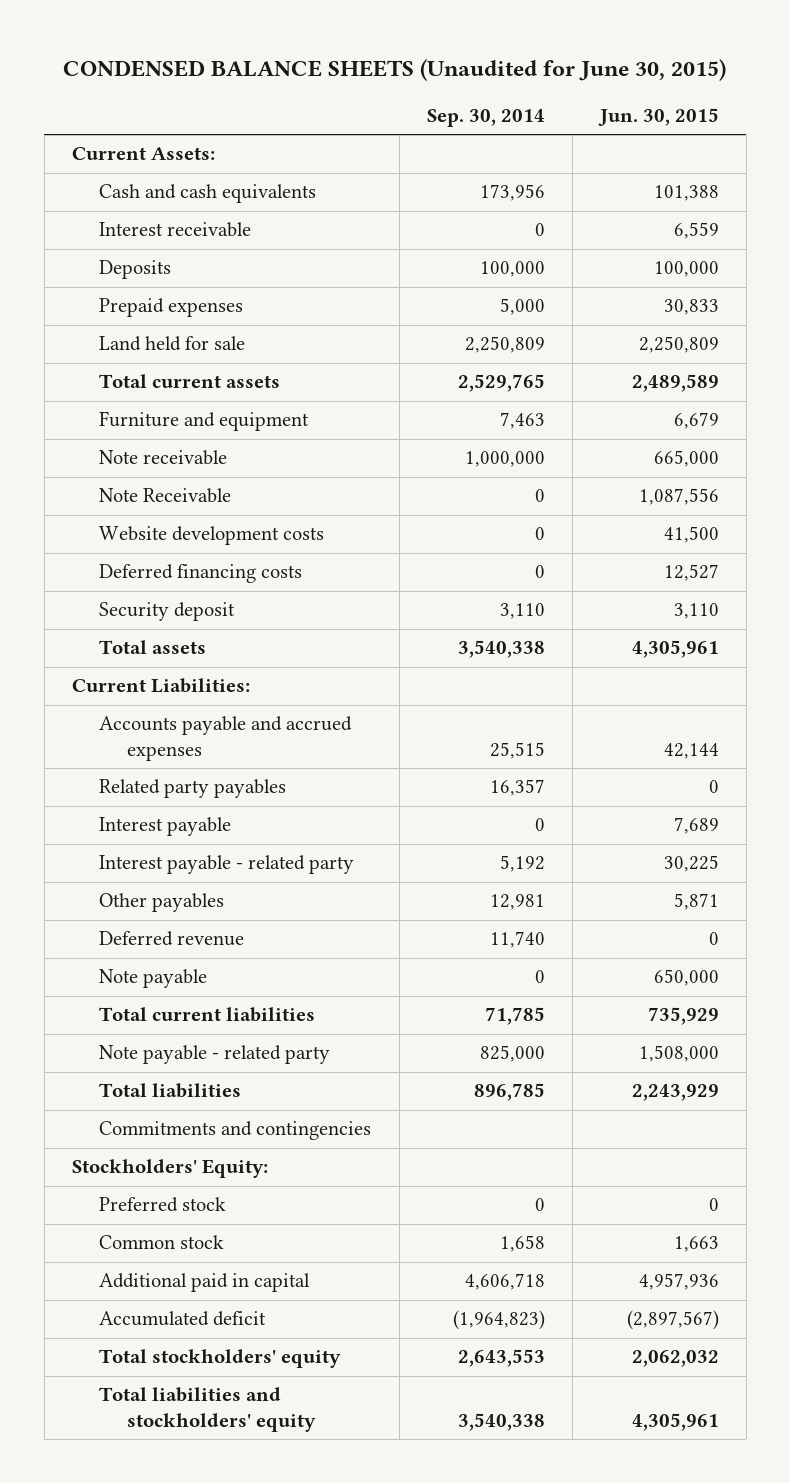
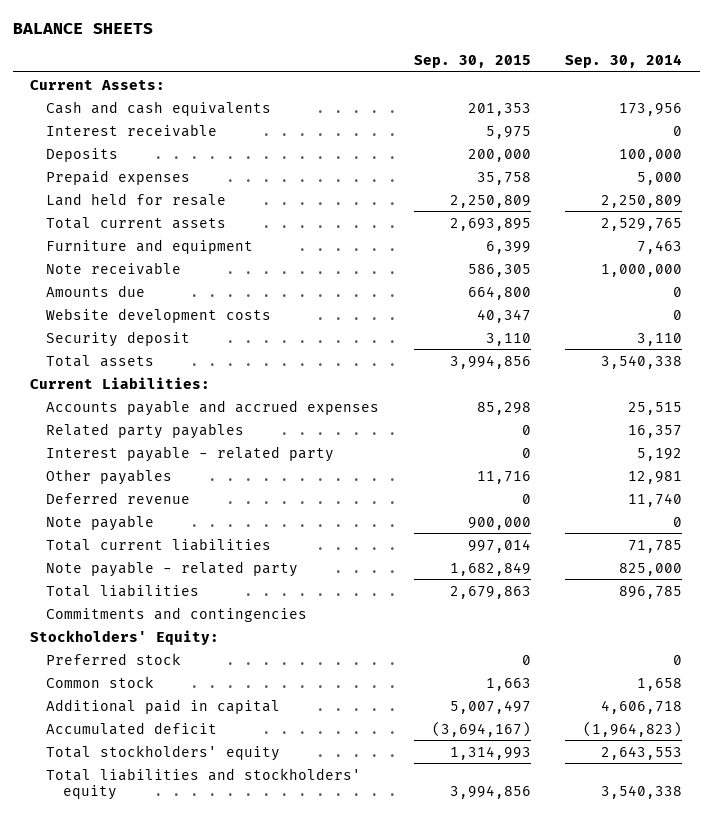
[63,58,727,81] CONDENSED BALANCE SHEETS (Unaudited for June 30, 2015) -> [12,23,153,35] BALANCE SHEETS
[597,108,719,127] Jun. 30, 2015 -> none
none -> [413,54,531,68] Sep. 30, 2015
[99,336,246,352] Land held for sale -> [46,192,227,206] Land held for resale
[99,488,232,504] Note Receivable -> none
none -> [46,284,146,297] Amounts due
[99,564,303,584] Deferred financing costs -> none
[99,817,232,837] Interest payable -> none

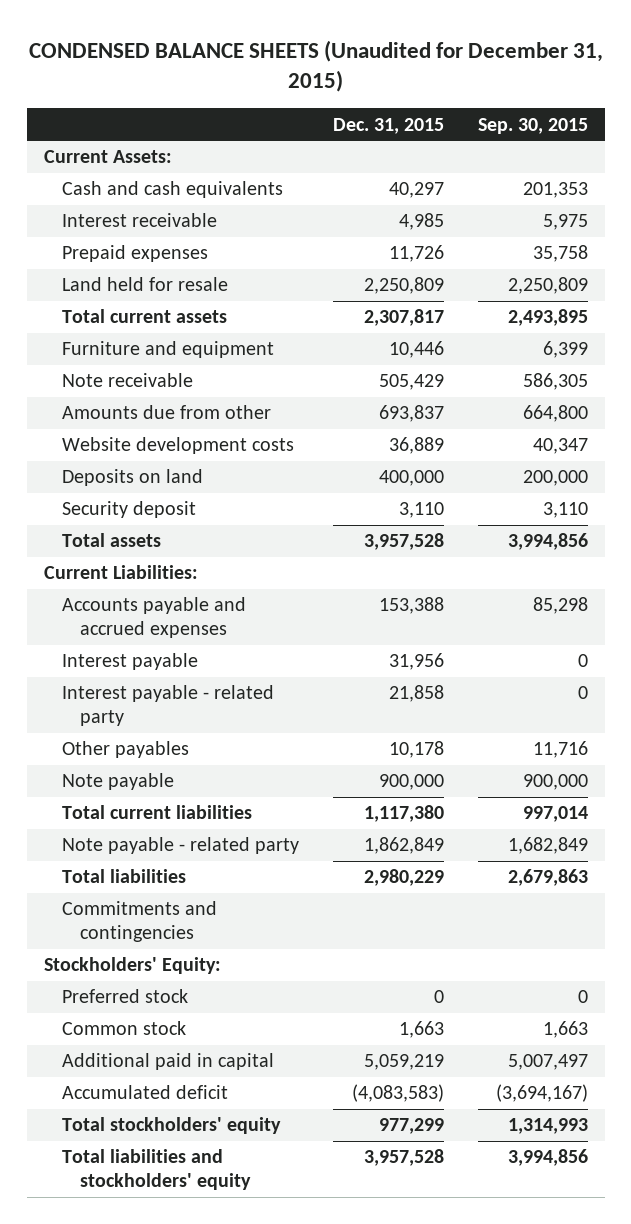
[12,23,153,35] BALANCE SHEETS -> [28,39,603,93] CONDENSED BALANCE SHEETS (Unaudited for December 31, 2015)
[565,53,683,68] Sep. 30, 2014 -> none
none -> [332,117,444,134] Dec. 31, 2015
[46,147,119,162] Deposits -> none
[449,217,531,231] 2,693,895 -> [507,309,588,327] 2,493,895
[46,284,146,297] Amounts due -> [62,405,272,420] Amounts due from other
none -> [62,469,204,487] Deposits on land
[46,422,245,439] Related party payables -> none
none -> [62,653,199,671] Interest payable
[46,491,191,504] Deferred revenue -> none

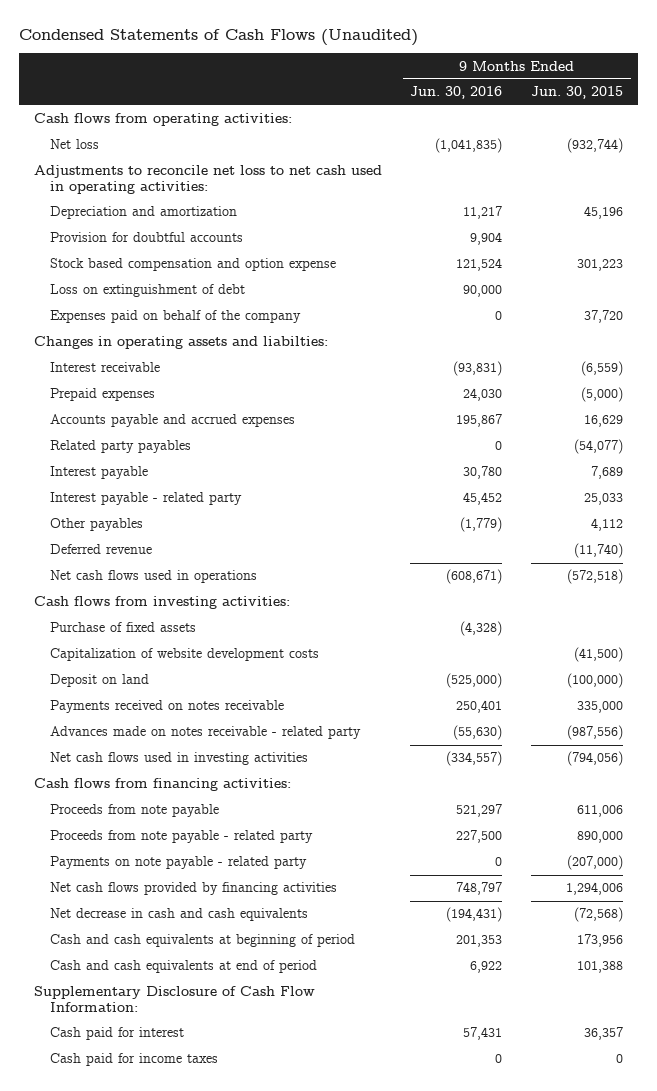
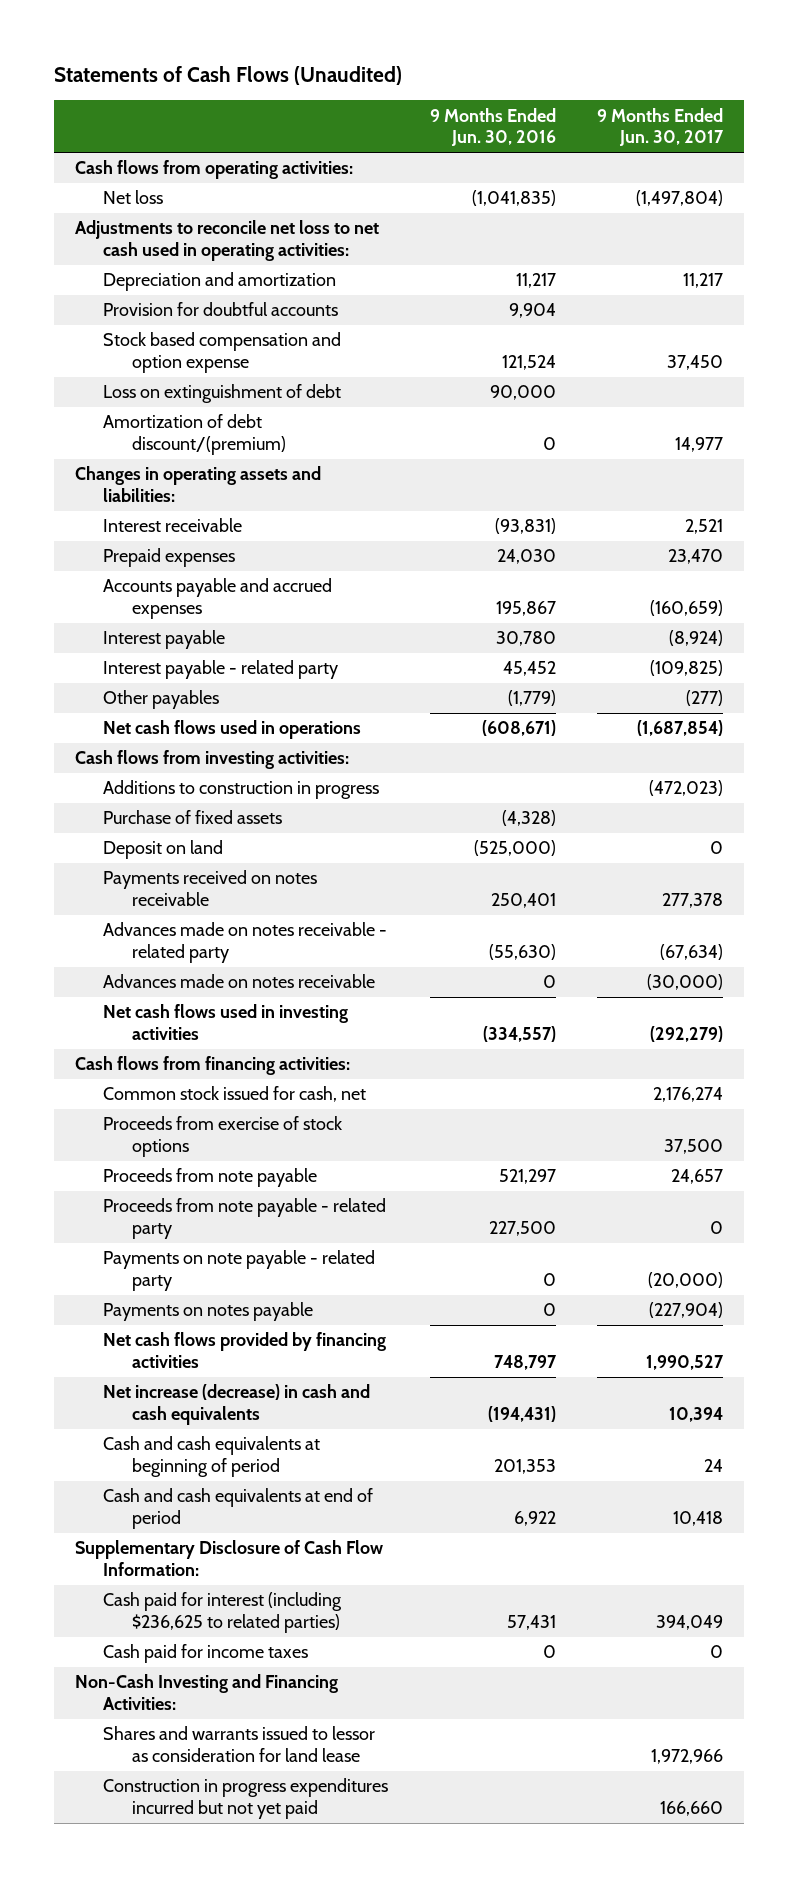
[19,28,419,46] Condensed Statements of Cash Flows (Unaudited) -> [54,66,403,86] Statements of Cash Flows (Unaudited)
[531,86,624,100] Jun. 30, 2015 -> none
none -> [597,107,725,147] 9 Months Ended Jun. 30, 2017
[49,310,301,324] Expenses paid on behalf of the company -> none
none -> [103,414,287,456] Amortization of debt discount/(premium)
[33,336,328,350] Changes in operating assets and liabilties: -> [74,466,321,503] Changes in operating assets and liabilities:
[49,440,191,454] Related party payables -> none
[49,544,152,555] Deferred revenue -> none
none -> [103,780,380,800] Additions to construction in progress
[49,648,319,662] Capitalization of website development costs -> none
none -> [103,974,376,989] Advances made on notes receivable
none -> [103,1086,367,1103] Common stock issued for cash, net
none -> [103,1116,343,1158] Proceeds from exercise of stock options
none -> [103,1302,314,1322] Payments on notes payable
[49,908,308,922] Net decrease in cash and cash equivalents -> [103,1384,371,1426] Net increase (decrease) in cash and cash equivalents
[49,1027,184,1041] Cash paid for interest -> [103,1592,343,1634] Cash paid for interest (including $236,625 to related parties)
none -> [74,1674,338,1711] Non-Cash Investing and Financing Activities:
none -> [103,1726,376,1763] Shares and warrants issued to lessor as consideration for land lease
none -> [103,1778,389,1820] Construction in progress expenditures incurred but not yet paid

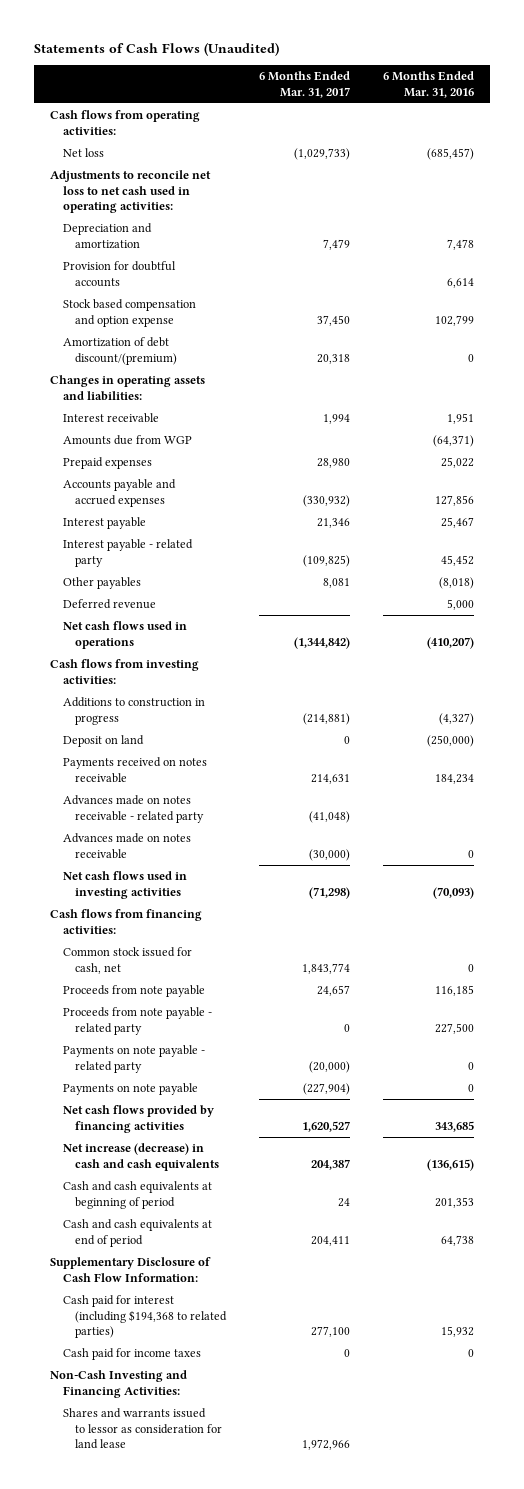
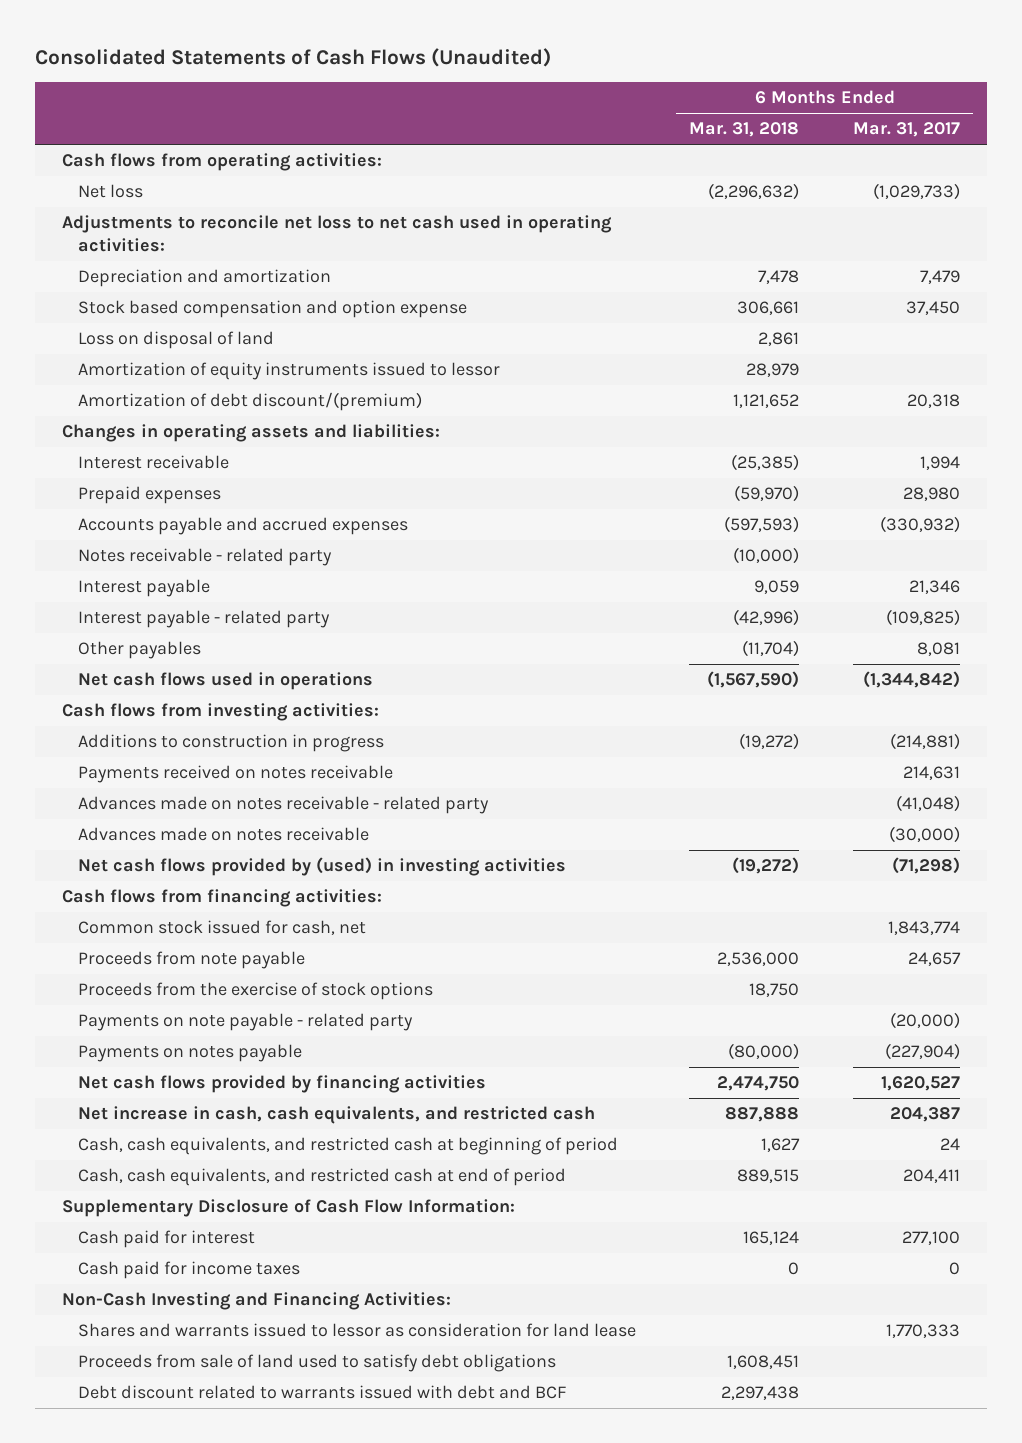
[33,41,279,56] Statements of Cash Flows (Unaudited) -> [35,47,552,67] Consolidated Statements of Cash Flows (Unaudited)
[382,71,474,98] 6 Months Ended Mar. 31, 2016 -> none
none -> [689,122,800,138] Mar. 31, 2018
[62,261,176,287] Provision for doubtful accounts -> none
none -> [77,331,274,350] Loss on disposal of land
none -> [77,362,500,381] Amortization of equity instruments issued to lessor
[62,435,192,446] Amounts due from WGP -> none
none -> [77,548,332,567] Notes receivable - related party
[62,599,156,610] Deferred revenue -> none
[62,735,144,748] Deposit on land -> none
[62,871,187,899] Net cash flows used in investing activities -> [77,857,566,877] Net cash flows provided by (used) in investing activities
[62,1007,212,1035] Proceeds from note payable - related party -> none
none -> [77,982,433,1001] Proceeds from the exercise of stock options
[62,1083,198,1096] Payments on note payable -> [77,1044,302,1063] Payments on notes payable
[62,1143,220,1171] Net increase (decrease) in cash and cash equivalents -> [77,1106,595,1125] Net increase in cash, cash equivalents, and restricted cash
[62,1181,212,1209] Cash and cash equivalents at beginning of period -> [77,1137,618,1156] Cash, cash equivalents, and restricted cash at beginning of period
[62,1219,212,1247] Cash and cash equivalents at end of period -> [77,1168,566,1187] Cash, cash equivalents, and restricted cash at end of period
[62,1295,228,1339] Cash paid for interest (including $194,368 to related parties) -> [77,1230,255,1249] Cash paid for interest
[302,1439,351,1451] 1,972,966 -> [885,1324,960,1339] 1,770,333
none -> [77,1354,556,1373] Proceeds from sale of land used to satisfy debt obligations
none -> [77,1385,566,1400] Debt discount related to warrants issued with debt and BCF

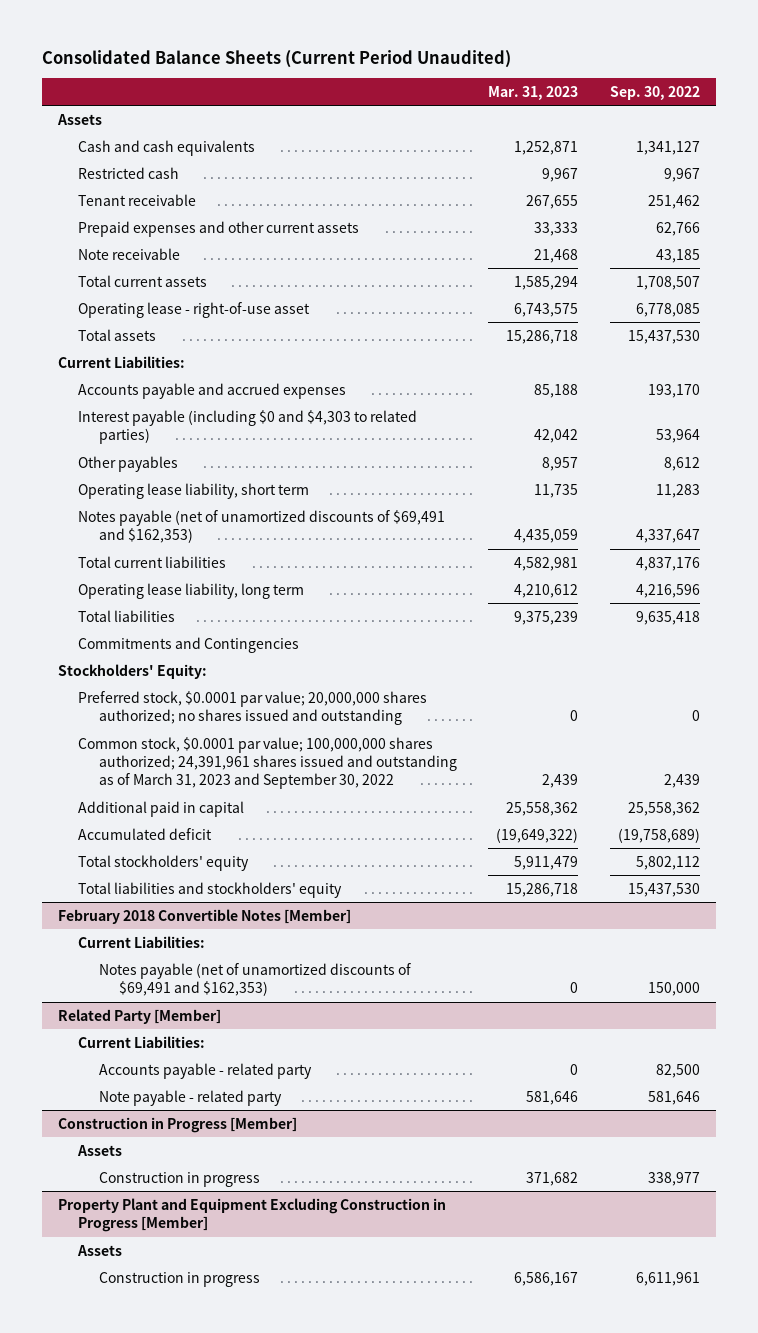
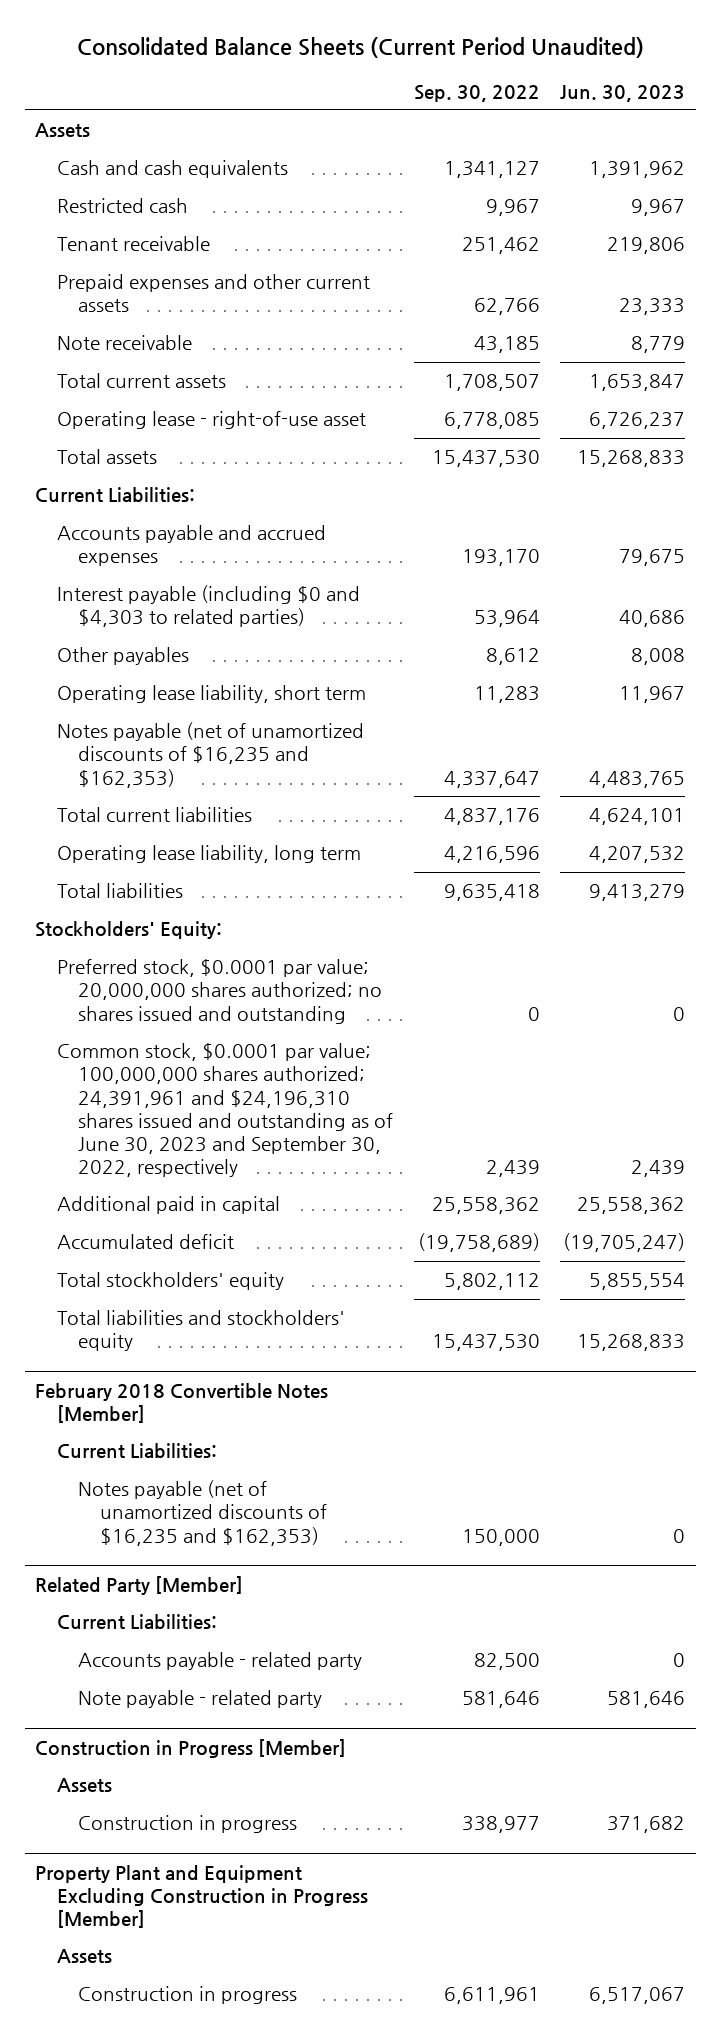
[488,85,579,100] Mar. 31, 2023 -> none
none -> [560,84,686,102] Jun. 30, 2023
[78,509,446,544] Notes payable (net of unamortized discounts of $69,491 and $162,353) -> [56,722,364,788] Notes payable (net of unamortized discounts of $16,235 and $162,353)
[78,636,300,653] Commitments and Contingencies -> none
[78,736,457,790] Common stock, $0.0001 par value; 100,000,000 shares authorized; 24,391,961 shares issued and outstanding as of March 31, 2023 and September 30, 2022 -> [56,1043,394,1177] Common stock, $0.0001 par value; 100,000,000 shares authorized; 24,391,961 and $24,196,310 shares issued and outstanding as of June 30, 2023 and September 30, 2022, respectively
[98,962,411,997] Notes payable (net of unamortized discounts of $69,491 and $162,353) -> [78,1480,328,1546] Notes payable (net of unamortized discounts of $16,235 and $162,353)

